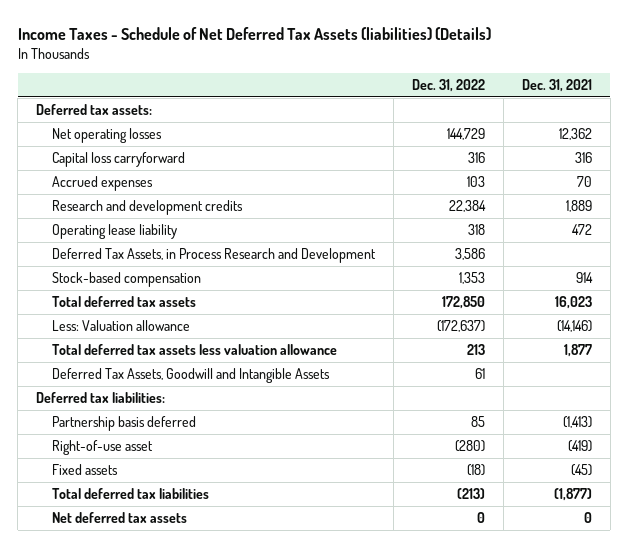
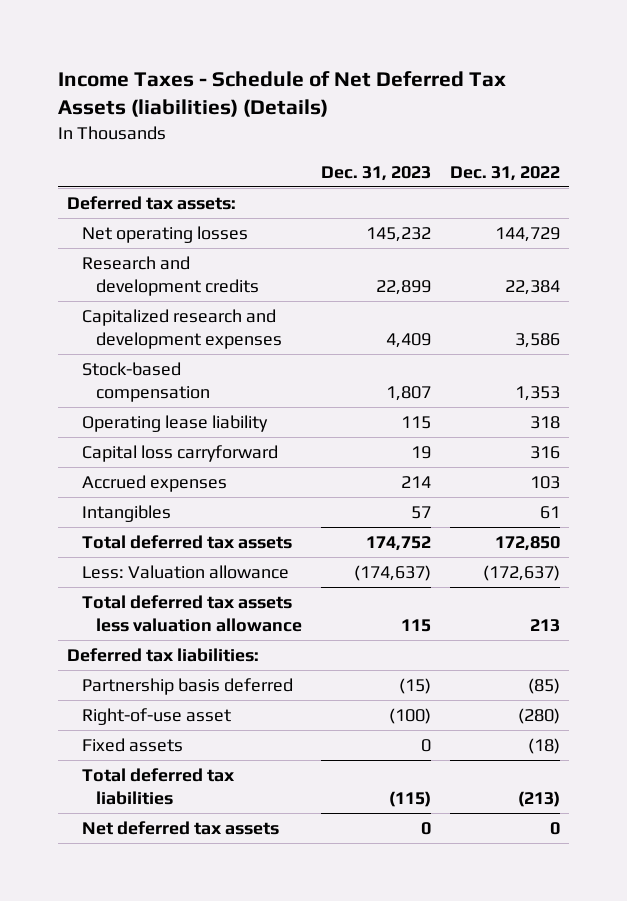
[521,78,592,92] Dec. 31, 2021 -> none
none -> [320,165,431,181] Dec. 31, 2023
[52,248,377,264] Deferred Tax Assets, in Process Research and Development -> [81,308,282,349] Capitalized research and development expenses
[52,224,178,240] Operating lease liability -> [81,414,268,432] Operating lease liability
[52,152,186,168] Capital loss carryforward -> [81,444,278,462] Capital loss carryforward
[52,176,154,192] Accrued expenses -> [81,474,227,492] Accrued expenses
none -> [81,504,171,522] Intangibles
[52,368,331,384] Deferred Tax Assets, Goodwill and Intangible Assets -> none
[471,416,486,428] 85 -> [527,677,560,694] (85)

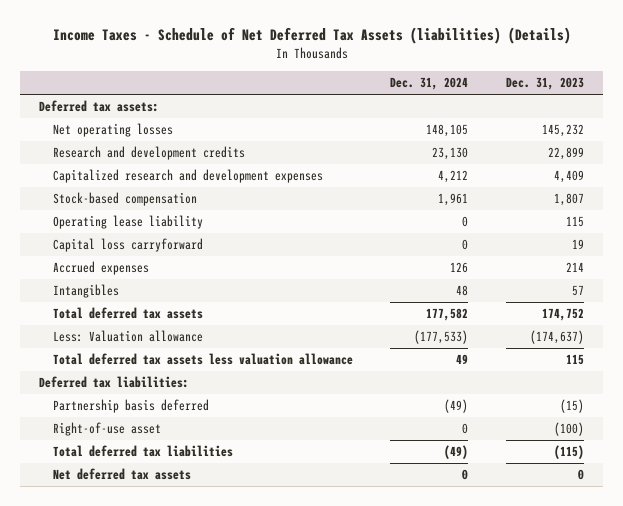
[449,165,560,181] Dec. 31, 2022 -> none
none -> [390,76,469,90] Dec. 31, 2024
[81,737,183,752] Fixed assets -> none

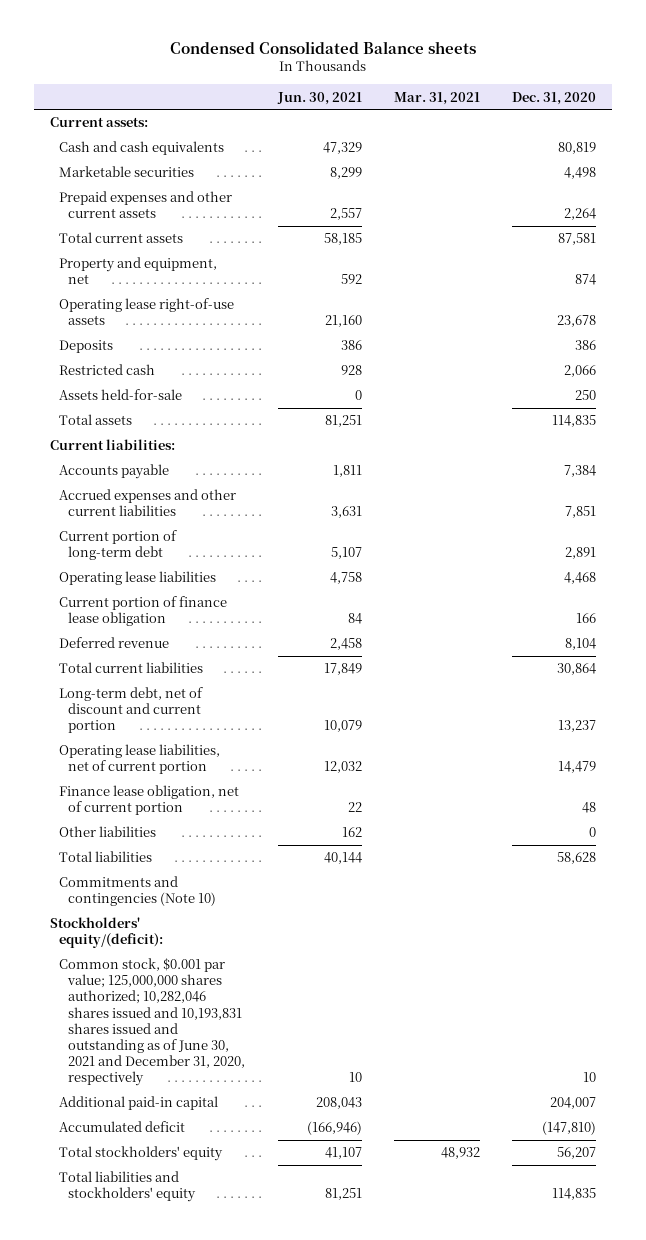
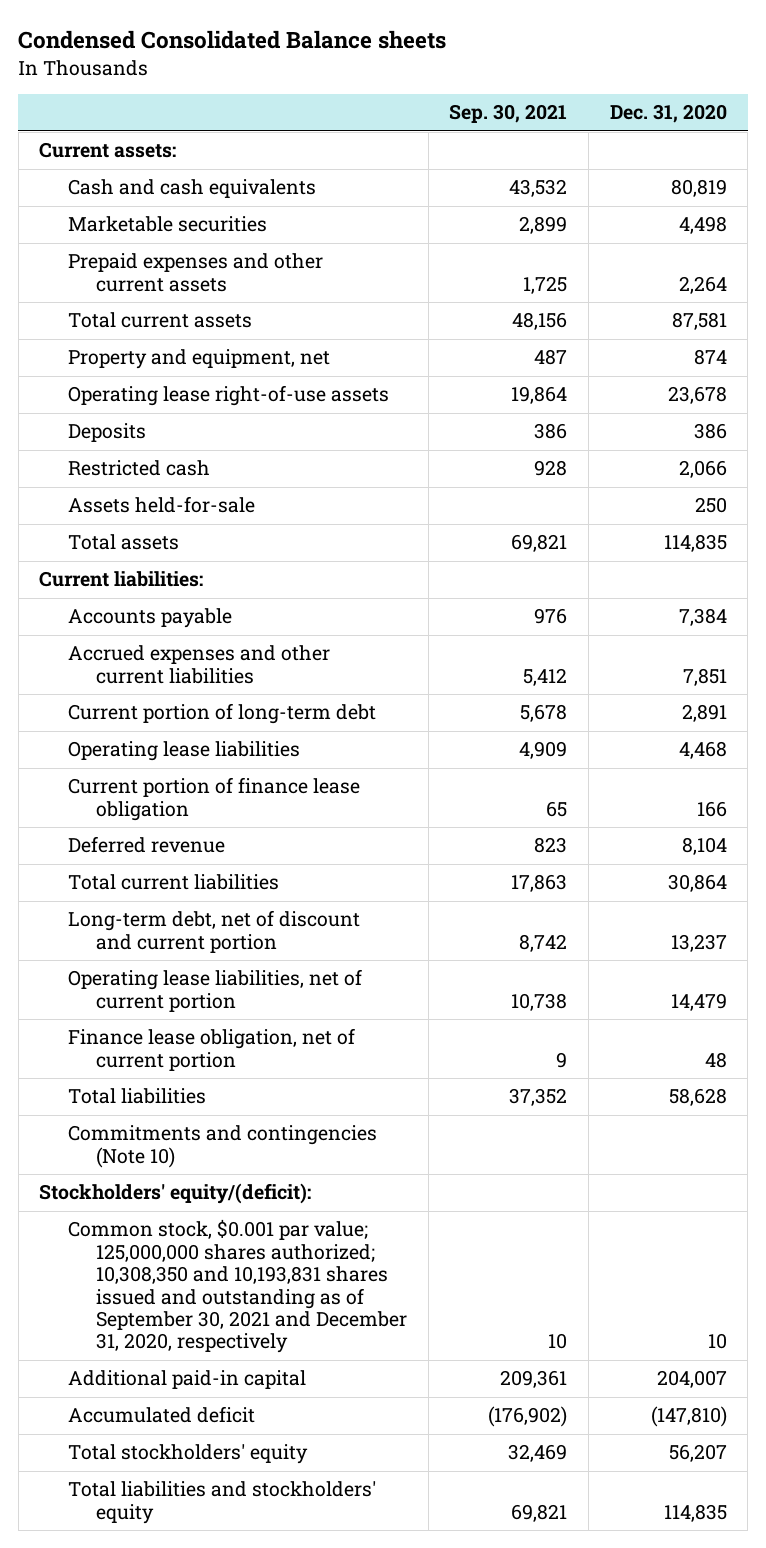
[276,91,362,105] Jun. 30, 2021 -> none
[393,91,480,105] Mar. 31, 2021 -> none
none -> [449,104,568,124] Sep. 30, 2021
[59,826,157,838] Other liabilities -> none
[59,958,246,1087] Common stock, $0.001 par value; 125,000,000 shares authorized; 10,282,046 shares issued and 10,193,831 shares issued and outstanding as of June 30, 2021 and December 31, 2020, respectively -> [67,1219,407,1354] Common stock, $0.001 par value; 125,000,000 shares authorized; 10,308,350 and 10,193,831 shares issued and outstanding as of September 30, 2021 and December 31, 2020, respectively

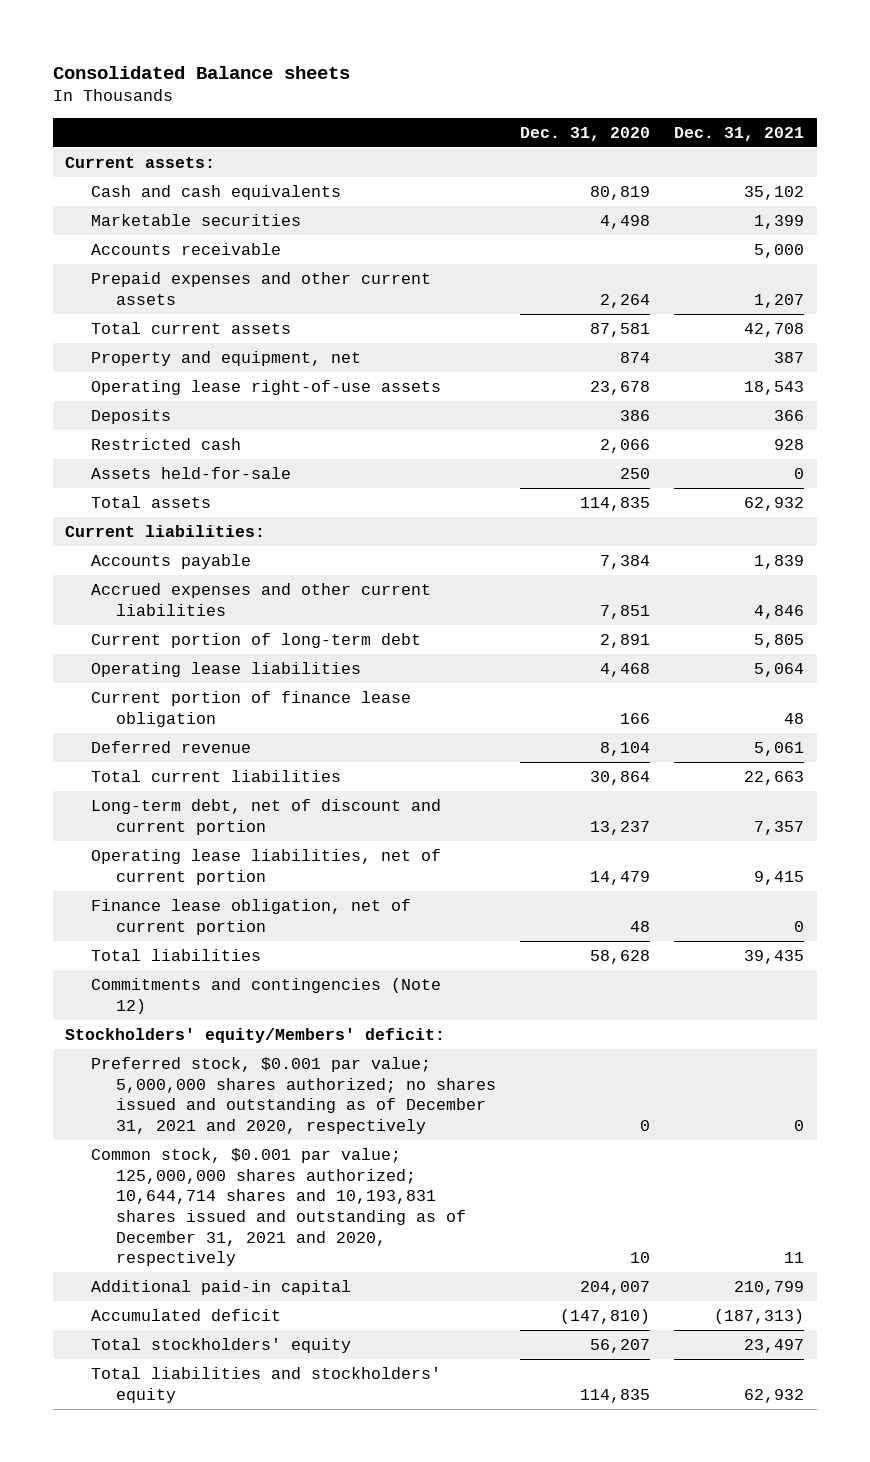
[18,30,447,50] Condensed Consolidated Balance sheets -> [53,65,351,79] Consolidated Balance sheets
[449,104,568,124] Sep. 30, 2021 -> none
none -> [674,126,805,141] Dec. 31, 2021
none -> [90,242,281,255] Accounts receivable
[67,1125,377,1168] Commitments and contingencies (Note 10) -> [90,977,441,1014] Commitments and contingencies (Note 12)
[39,1183,312,1205] Stockholders' equity/(deficit): -> [65,1027,446,1043] Stockholders' equity/Members' deficit:
none -> [90,1056,497,1134] Preferred stock, $0.001 par value; 5,000,000 shares authorized; no shares issued and outstanding as of December 31, 2021 and 2020, respectively
[67,1219,407,1354] Common stock, $0.001 par value; 125,000,000 shares authorized; 10,308,350 and 10,193,831 shares issued and outstanding as of September 30, 2021 and December 31, 2020, respectively -> [90,1147,467,1267] Common stock, $0.001 par value; 125,000,000 shares authorized; 10,644,714 shares and 10,193,831 shares issued and outstanding as of December 31, 2021 and 2020, respectively

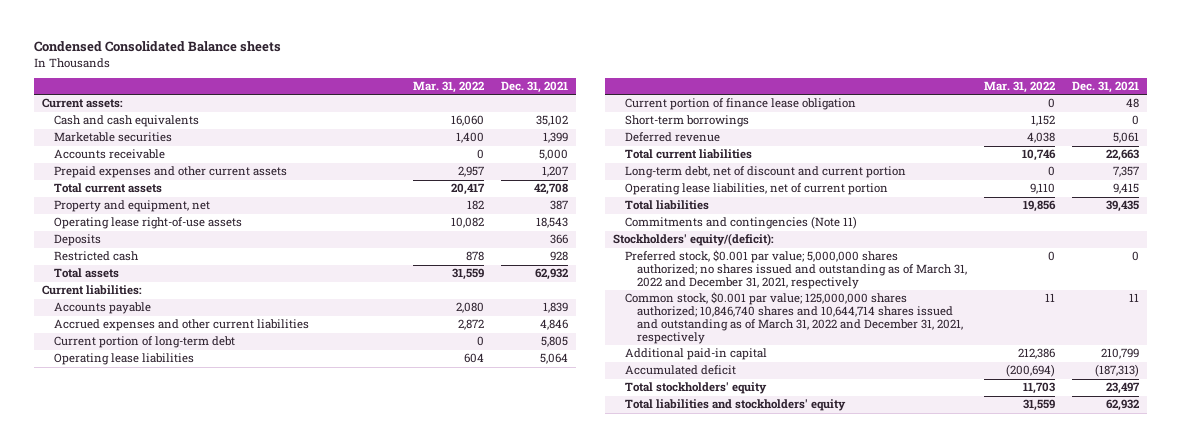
[53,65,351,79] Consolidated Balance sheets -> [33,41,281,53] Condensed Consolidated Balance sheets
[520,126,651,141] Dec. 31, 2020 -> none
none -> [413,81,485,94] Mar. 31, 2022
[90,466,291,479] Assets held-for-sale -> none
none -> [624,115,749,128] Short-term borrowings
[90,898,411,935] Finance lease obligation, net of current portion -> none
[90,977,441,1014] Commitments and contingencies (Note 12) -> [624,216,857,230] Commitments and contingencies (Note 11)
[65,1027,446,1043] Stockholders' equity/Members' deficit: -> [612,233,774,247] Stockholders' equity/(deficit):
[90,1056,497,1134] Preferred stock, $0.001 par value; 5,000,000 shares authorized; no shares issued and outstanding as of December 31, 2021 and 2020, respectively -> [624,250,967,290] Preferred stock, $0.001 par value; 5,000,000 shares authorized; no shares issued and outstanding as of March 31, 2022 and December 31, 2021, respectively
[90,1147,467,1267] Common stock, $0.001 par value; 125,000,000 shares authorized; 10,644,714 shares and 10,193,831 shares issued and outstanding as of December 31, 2021 and 2020, respectively -> [624,292,963,345] Common stock, $0.001 par value; 125,000,000 shares authorized; 10,846,740 shares and 10,644,714 shares issued and outstanding as of March 31, 2022 and December 31, 2021, respectively

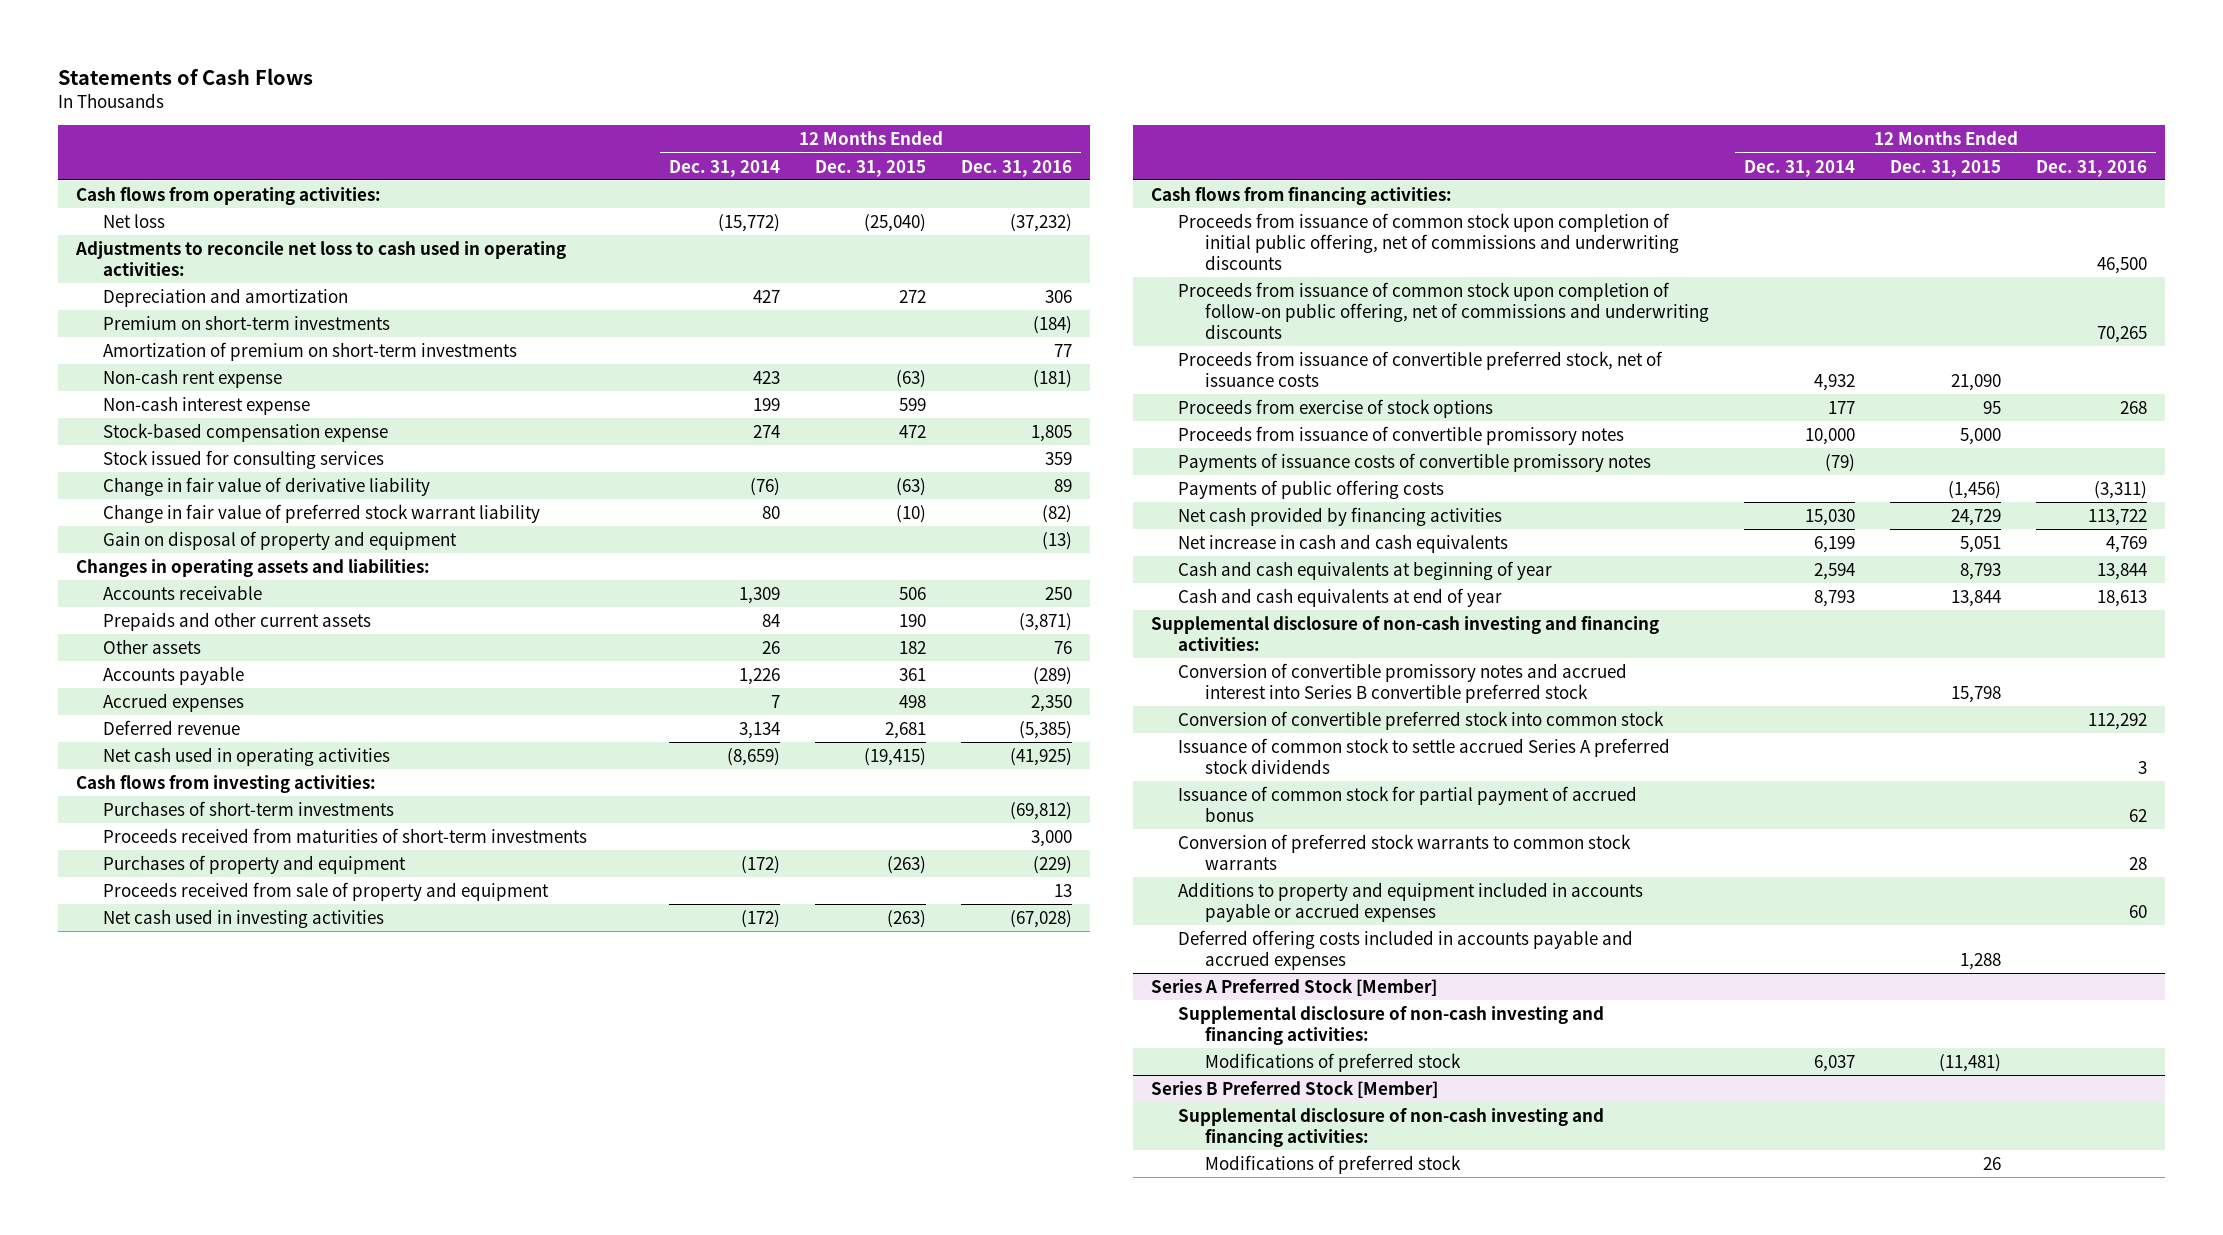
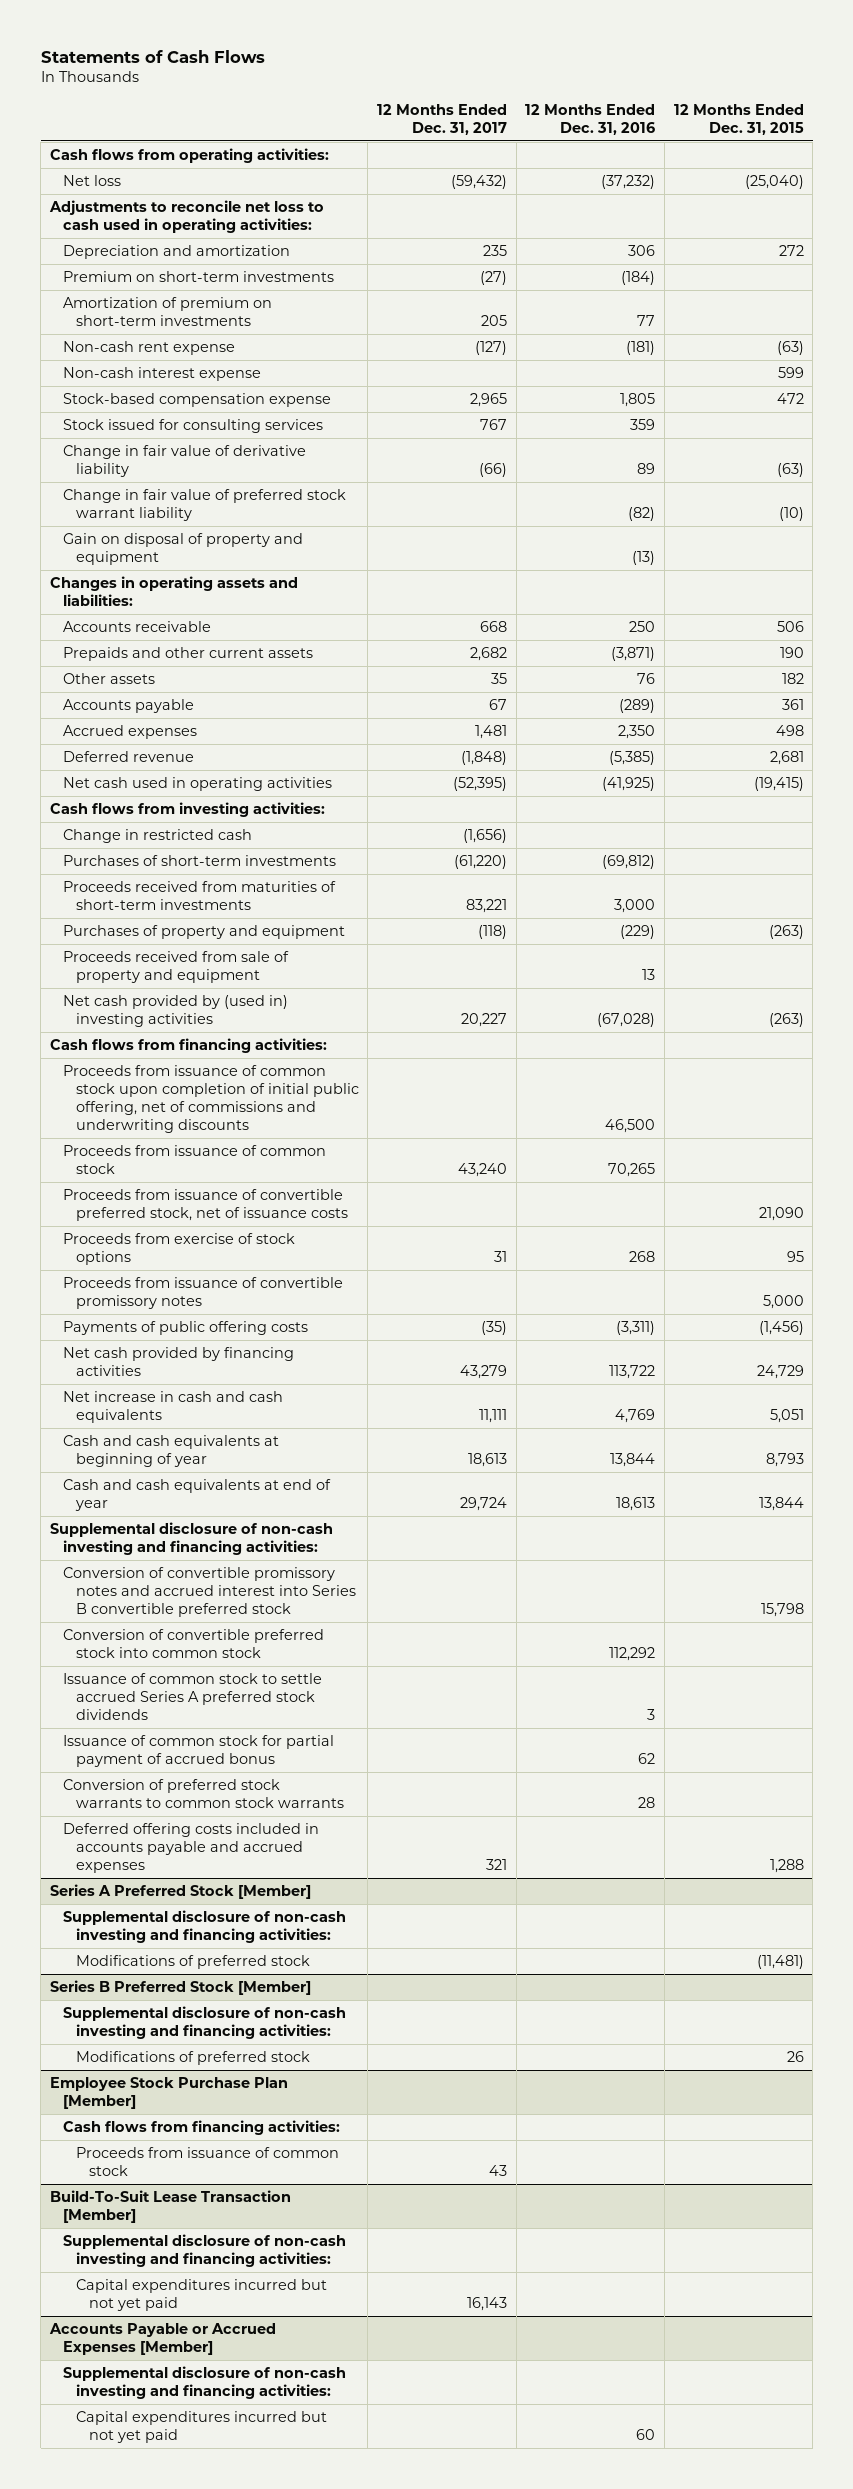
[669,159,781,177] Dec. 31, 2014 -> none
none -> [376,103,507,135] 12 Months Ended Dec. 31, 2017
none -> [62,829,252,844] Change in restricted cash
[102,908,384,928] Net cash used in investing activities -> [62,995,288,1027] Net cash provided by (used in) investing activities
[1177,281,1709,339] Proceeds from issuance of common stock upon completion of follow-on public offering, net of commissions and underwriting discounts -> [62,1145,326,1174] Proceeds from issuance of common stock
[1177,452,1651,472] Payments of issuance costs of convertible promissory notes -> none
[1177,881,1643,922] Additions to property and equipment included in accounts payable or accrued expenses -> none
none -> [49,2077,288,2109] Employee Stock Purchase Plan [Member]
none -> [62,2120,340,2136] Cash flows from financing activities:
none -> [75,2147,339,2176] Proceeds from issuance of common stock
none -> [49,2190,291,2223] Build-To-Suit Lease Transaction [Member]
none -> [62,2234,346,2267] Supplemental disclosure of non-cash investing and financing activities:
none -> [75,2279,327,2311] Capital expenditures incurred but not yet paid
none -> [48,2323,276,2355] Accounts Payable or Accrued Expenses [Member]
none -> [62,2366,346,2399] Supplemental disclosure of non-cash investing and financing activities:
none -> [75,2411,327,2443] Capital expenditures incurred but not yet paid

